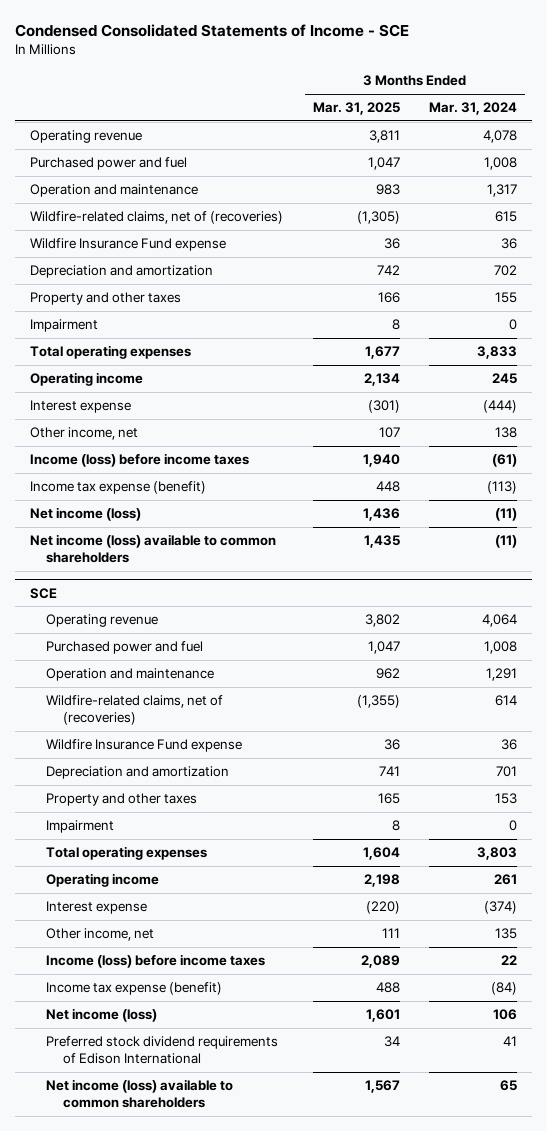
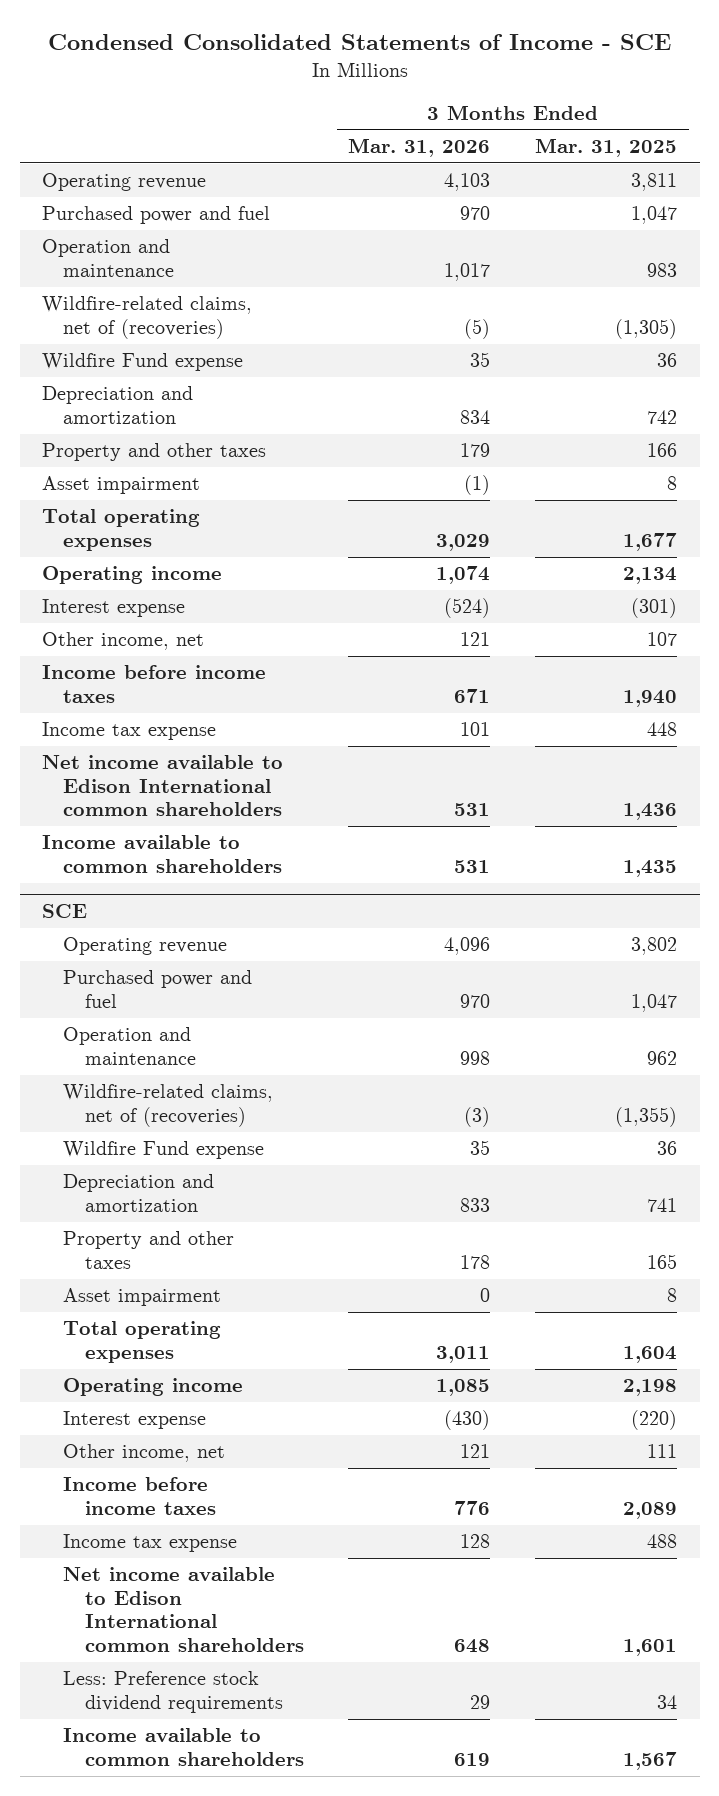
[429,102,518,116] Mar. 31, 2024 -> none
none -> [348,137,491,157] Mar. 31, 2026
[29,238,226,252] Wildfire Insurance Fund expense -> [42,353,244,372] Wildfire Fund expense
[29,319,98,333] Impairment -> [42,476,201,495] Asset impairment
[29,453,249,468] Income (loss) before income taxes -> [42,665,267,703] Income before income taxes
[29,481,206,495] Income tax expense (benefit) -> [42,722,217,741] Income tax expense
[29,507,141,522] Net income (loss) -> [42,755,284,817] Net income available to Edison International common shareholders
[29,534,276,564] Net income (loss) available to common shareholders -> [42,835,283,873] Income available to common shareholders
[46,739,243,753] Wildfire Insurance Fund expense -> [63,1141,265,1160] Wildfire Fund expense
[46,820,115,834] Impairment -> [63,1288,222,1307] Asset impairment
[46,954,266,969] Income (loss) before income taxes -> [63,1477,216,1515] Income before income taxes
[46,982,223,996] Income tax expense (benefit) -> [63,1534,238,1553] Income tax expense
[46,1008,158,1023] Net income (loss) -> [63,1567,304,1652] Net income available to Edison International common shareholders
[46,1036,279,1065] Preferred stock dividend requirements of Edison International -> [63,1671,283,1713] Less: Preference stock dividend requirements
[46,1079,234,1109] Net income (loss) available to common shareholders -> [63,1728,304,1766] Income available to common shareholders

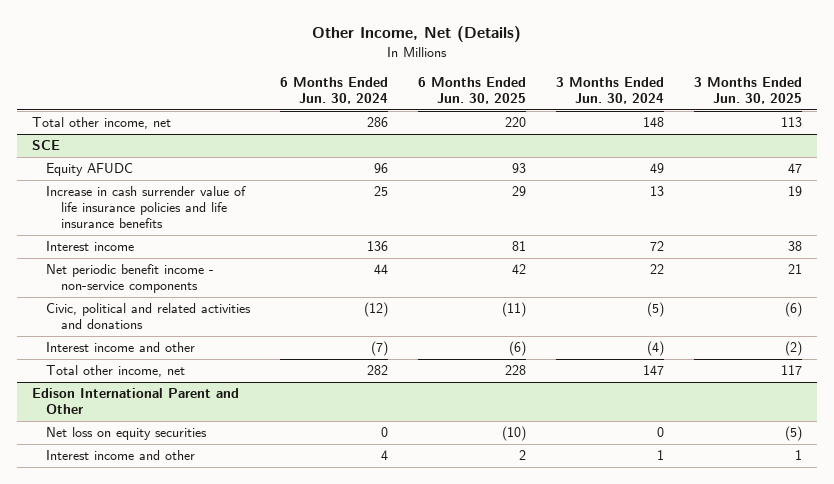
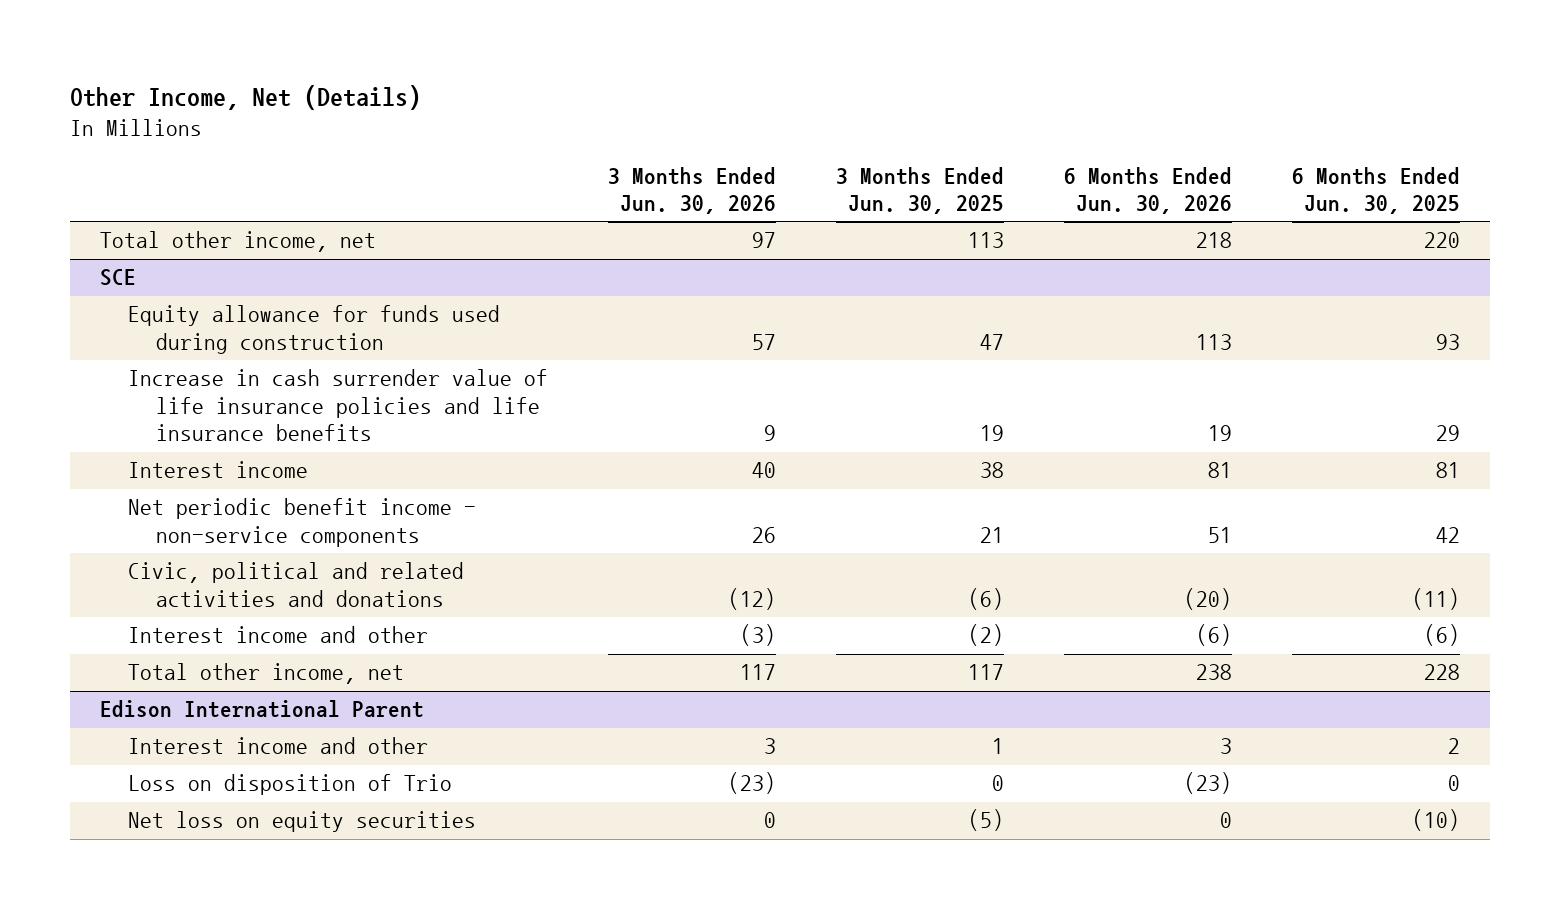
[280,77,389,105] 6 Months Ended Jun. 30, 2024 -> none
[555,77,664,105] 3 Months Ended Jun. 30, 2024 -> none
none -> [607,166,776,215] 3 Months Ended Jun. 30, 2026
none -> [1064,166,1233,215] 6 Months Ended Jun. 30, 2026
[46,163,134,177] Equity AFUDC -> [127,305,500,354] Equity allowance for funds used during construction
[46,427,208,441] Net loss on equity securities -> none
[31,388,239,415] Edison International Parent and Other -> [100,700,425,719] Edison International Parent
none -> [127,774,452,796] Loss on disposition of Trio
none -> [127,811,476,833] Net loss on equity securities

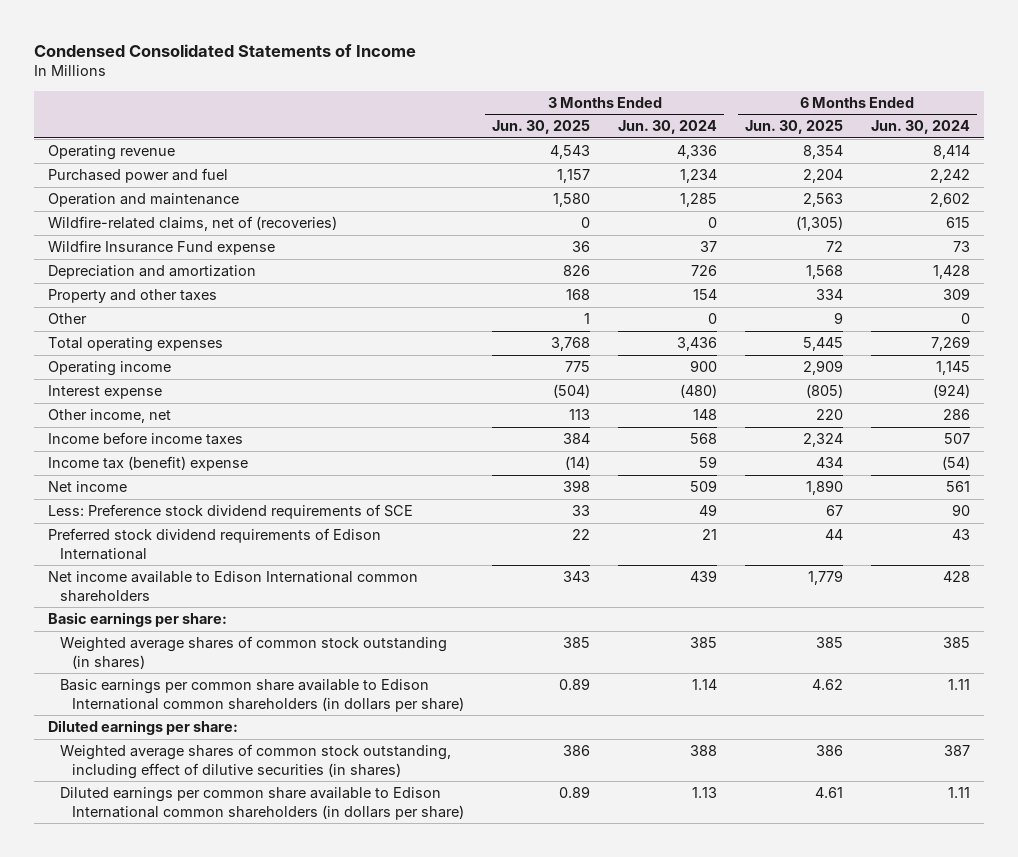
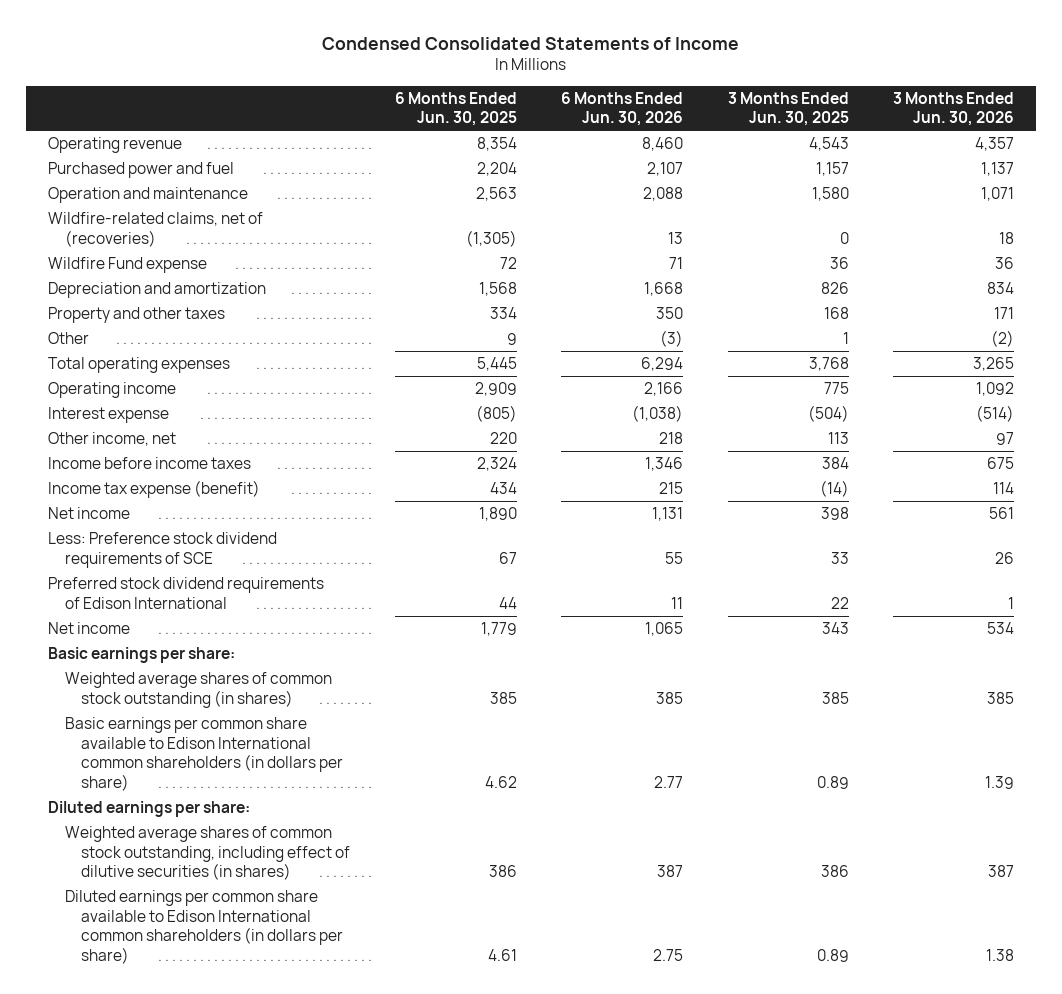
[618,120,718,135] Jun. 30, 2024 -> none
[870,120,970,135] Jun. 30, 2024 -> none
none -> [561,91,684,127] 6 Months Ended Jun. 30, 2026
none -> [893,91,1015,127] 3 Months Ended Jun. 30, 2026
[48,240,276,256] Wildfire Insurance Fund expense -> [48,257,208,274] Wildfire Fund expense
[48,456,249,472] Income tax (benefit) expense -> [48,480,261,499] Income tax expense (benefit)
[48,571,419,602] Net income available to Edison International common shareholders -> [48,622,131,635] Net income

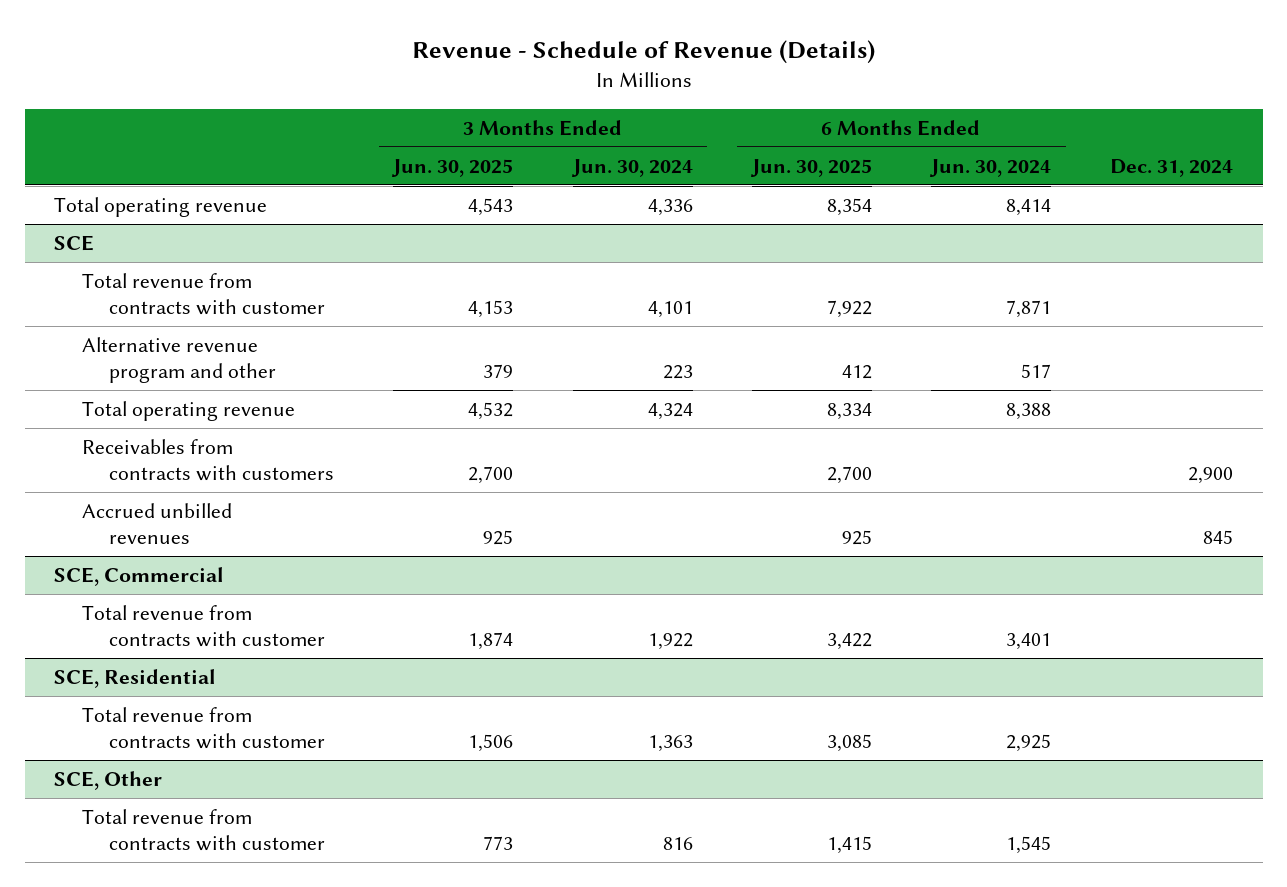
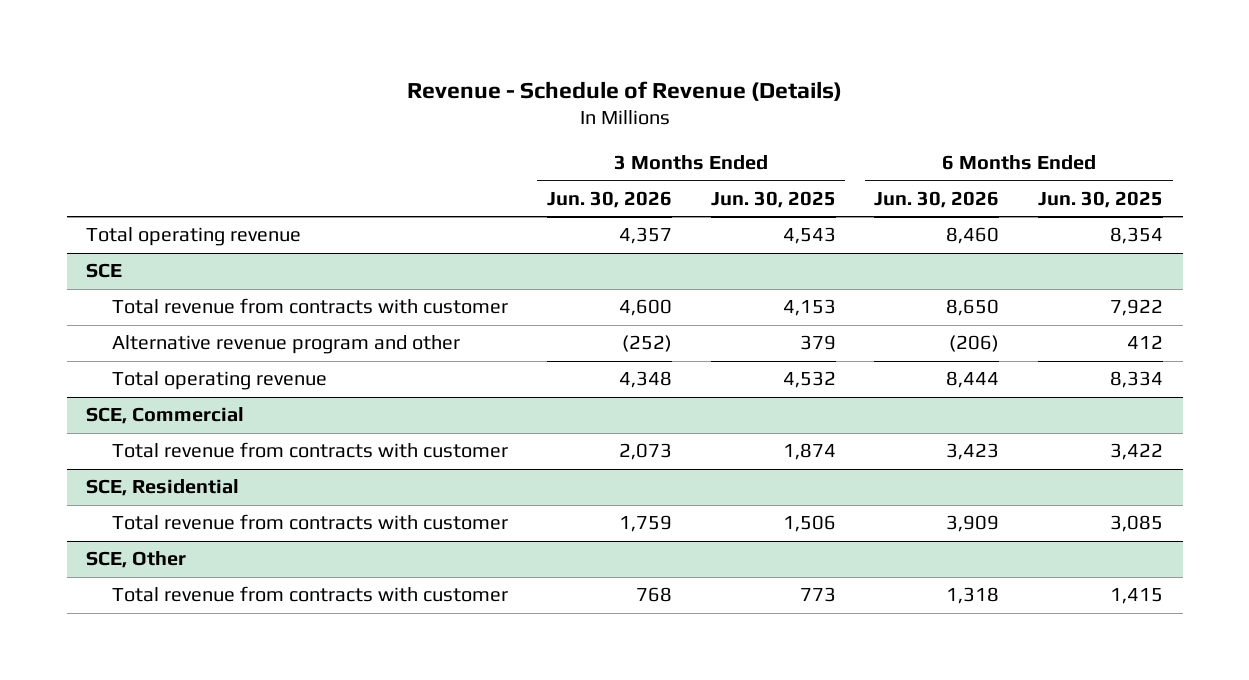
[570,158,693,177] Jun. 30, 2024 -> none
[928,158,1051,177] Jun. 30, 2024 -> none
[1110,158,1234,177] Dec. 31, 2024 -> none
none -> [546,190,672,208] Jun. 30, 2026
none -> [874,190,1000,208] Jun. 30, 2026
[81,438,335,481] Receivables from contracts with customers -> none
[81,502,232,544] Accrued unbilled revenues -> none

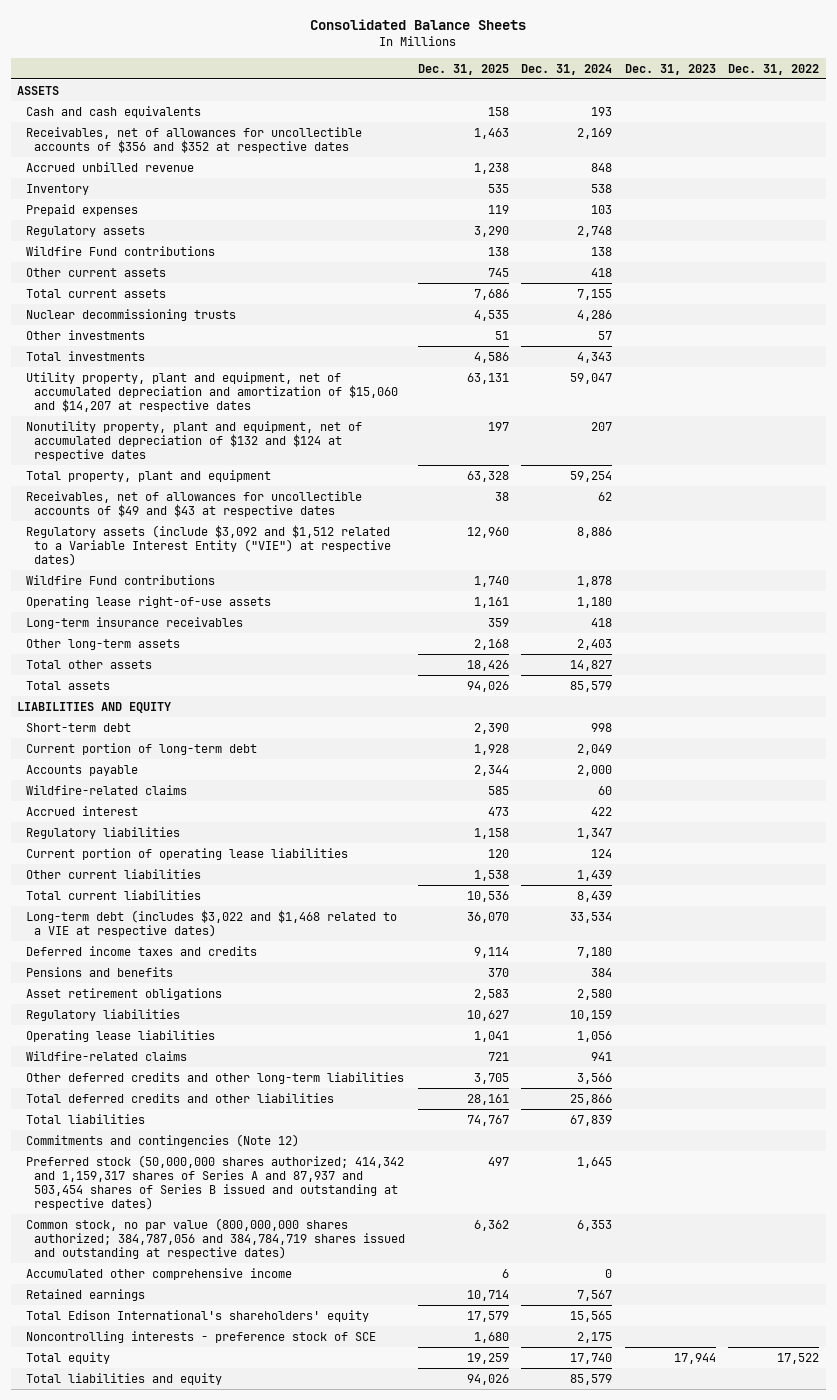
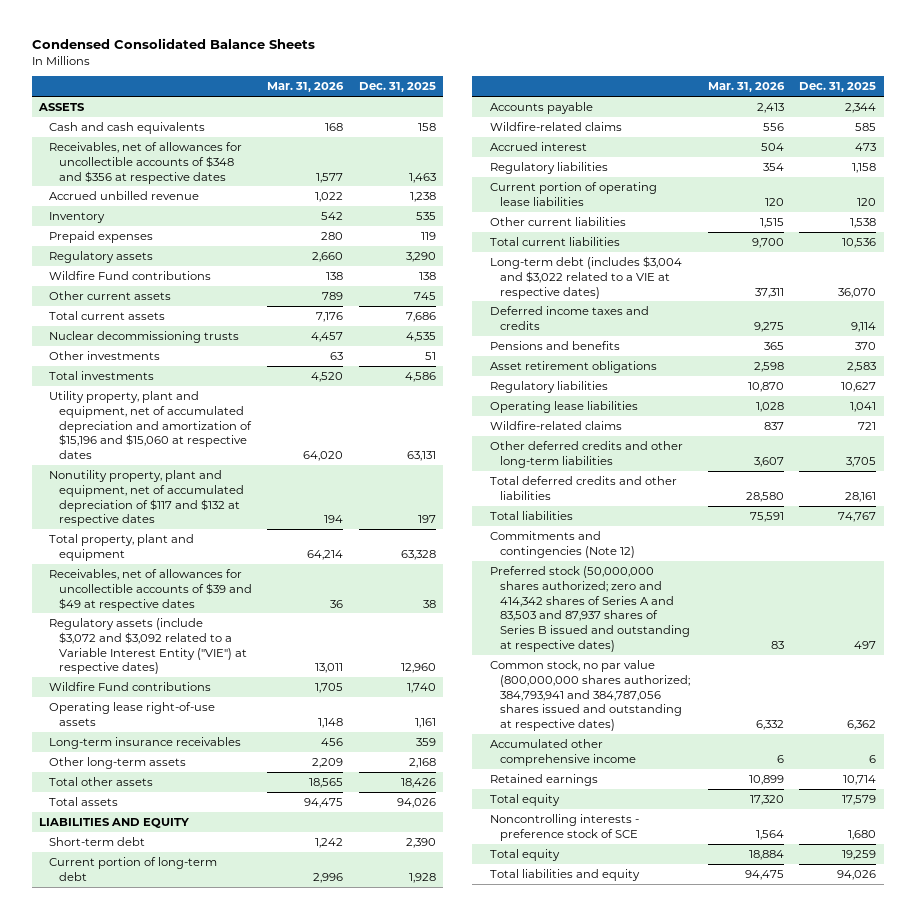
[310,18,527,30] Consolidated Balance Sheets -> [31,38,315,50] Condensed Consolidated Balance Sheets
[521,63,613,75] Dec. 31, 2024 -> none
[624,63,716,75] Dec. 31, 2023 -> none
[728,63,820,75] Dec. 31, 2022 -> none
none -> [267,82,345,93] Mar. 31, 2026
[25,126,362,153] Receivables, net of allowances for uncollectible accounts of $356 and $352 at respective dates -> [49,141,243,184] Receivables, net of allowances for uncollectible accounts of $348 and $356 at respective dates
[25,371,399,413] Utility property, plant and equipment, net of accumulated depreciation and amortization of $15,060 and $14,207 at respective dates -> [49,390,253,460] Utility property, plant and equipment, net of accumulated depreciation and amortization of $15,196 and $15,060 at respective dates
[25,420,362,462] Nonutility property, plant and equipment, net of accumulated depreciation of $132 and $124 at respective dates -> [49,469,245,527] Nonutility property, plant and equipment, net of accumulated depreciation of $117 and $132 at respective dates
[25,490,362,517] Receivables, net of allowances for uncollectible accounts of $49 and $43 at respective dates -> [49,568,253,611] Receivables, net of allowances for uncollectible accounts of $39 and $49 at respective dates
[25,524,392,567] Regulatory assets (include $3,092 and $1,512 related to a Variable Interest Entity ("VIE") at respective dates) -> [49,617,248,675] Regulatory assets (include $3,072 and $3,092 related to a Variable Interest Entity ("VIE") at respective dates)
[25,909,397,937] Long-term debt (includes $3,022 and $1,468 related to a VIE at respective dates) -> [489,255,682,299] Long-term debt (includes $3,004 and $3,022 related to a VIE at respective dates)
[25,1154,404,1211] Preferred stock (50,000,000 shares authorized; 414,342 and 1,159,317 shares of Series A and 87,937 and 503,454 shares of Series B issued and outstanding at respective dates) -> [489,565,690,653] Preferred stock (50,000,000 shares authorized; zero and 414,342 shares of Series A and 83,503 and 87,937 shares of Series B issued and outstanding at respective dates)
[25,1217,406,1260] Common stock, no par value (800,000,000 shares authorized; 384,787,056 and 384,784,719 shares issued and outstanding at respective dates) -> [489,659,690,732] Common stock, no par value (800,000,000 shares authorized; 384,793,941 and 384,787,056 shares issued and outstanding at respective dates)
[25,1309,369,1322] Total Edison International's shareholders' equity -> [489,793,560,806] Total equity

